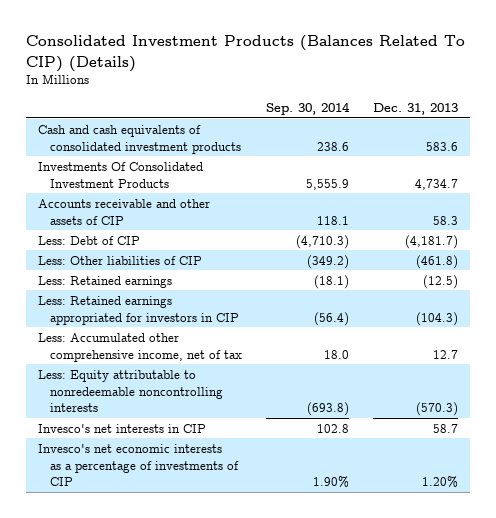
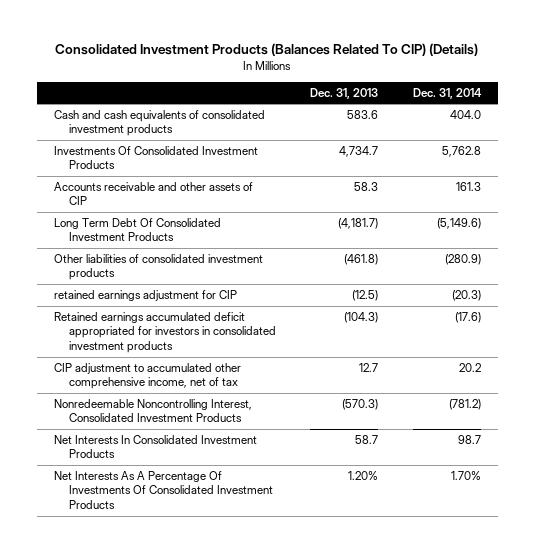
[266,101,351,115] Sep. 30, 2014 -> none
none -> [412,87,482,99] Dec. 31, 2014
[38,235,141,245] Less: Debt of CIP -> [53,218,221,242] Long Term Debt Of Consolidated Investment Products
[38,255,203,265] Less: Other liabilities of CIP -> [53,254,263,281] Other liabilities of consolidated investment products
[38,275,173,288] Less: Retained earnings -> [53,290,237,302] retained earnings adjustment for CIP
[38,295,240,325] Less: Retained earnings appropriated for investors in CIP -> [53,312,277,353] Retained earnings accumulated deficit appropriated for investors in consolidated investment products
[38,332,243,362] Less: Accumulated other comprehensive income, net of tax -> [53,363,241,390] CIP adjustment to accumulated other comprehensive income, net of tax
[38,369,224,413] Less: Equity attributable to nonredeemable noncontrolling interests -> [53,399,252,423] Nonredeemable Noncontrolling Interest, Consolidated Investment Products
[38,423,207,433] Invesco's net interests in CIP -> [53,435,257,459] Net Interests In Consolidated Investment Products
[38,443,240,487] Invesco's net economic interests as a percentage of investments of CIP -> [53,471,274,509] Net Interests As A Percentage Of Investments Of Consolidated Investment Products

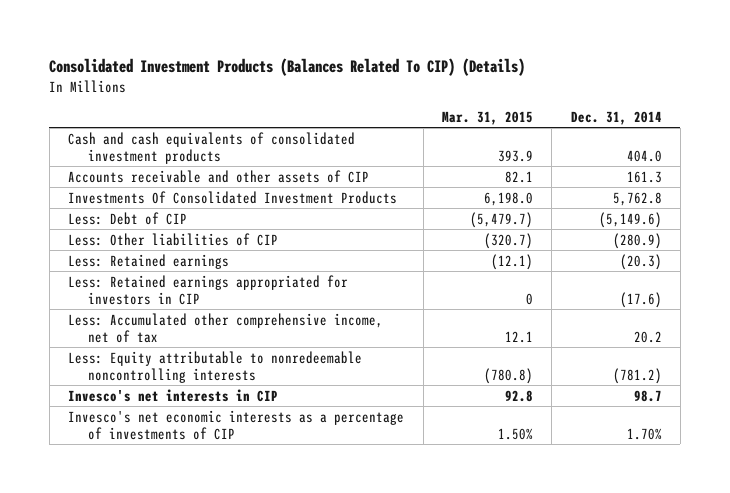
[310,87,379,99] Dec. 31, 2013 -> none
none -> [441,110,533,125] Mar. 31, 2015
[53,146,258,170] Investments Of Consolidated Investment Products -> [68,190,398,204] Investments Of Consolidated Investment Products
[53,218,221,242] Long Term Debt Of Consolidated Investment Products -> [68,211,188,225] Less: Debt of CIP
[53,254,263,281] Other liabilities of consolidated investment products -> [68,232,279,246] Less: Other liabilities of CIP
[53,290,237,302] retained earnings adjustment for CIP -> [68,253,230,269] Less: Retained earnings
[53,312,277,353] Retained earnings accumulated deficit appropriated for investors in consolidated investment products -> [68,274,349,305] Less: Retained earnings appropriated for investors in CIP
[53,363,241,390] CIP adjustment to accumulated other comprehensive income, net of tax -> [68,312,384,343] Less: Accumulated other comprehensive income, net of tax
[53,399,252,423] Nonredeemable Noncontrolling Interest, Consolidated Investment Products -> [68,350,363,383] Less: Equity attributable to nonredeemable noncontrolling interests
[53,435,257,459] Net Interests In Consolidated Investment Products -> [68,388,279,402] Invesco's net interests in CIP
[53,471,274,509] Net Interests As A Percentage Of Investments Of Consolidated Investment Products -> [68,409,405,440] Invesco's net economic interests as a percentage of investments of CIP

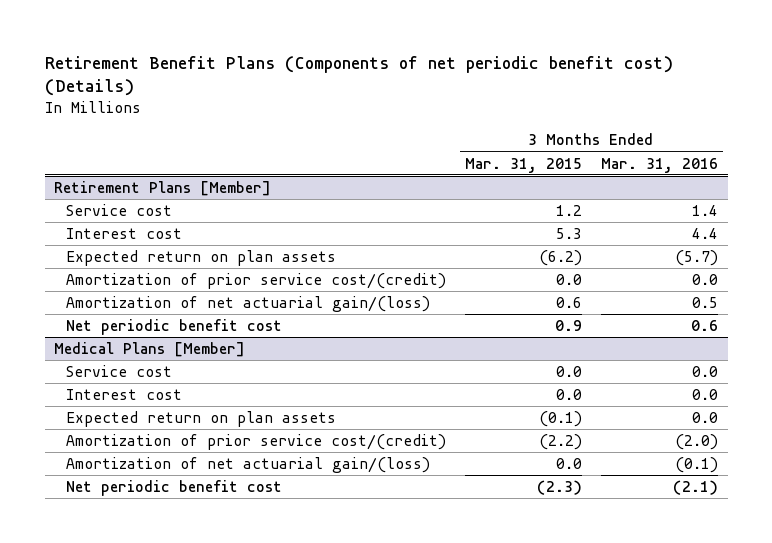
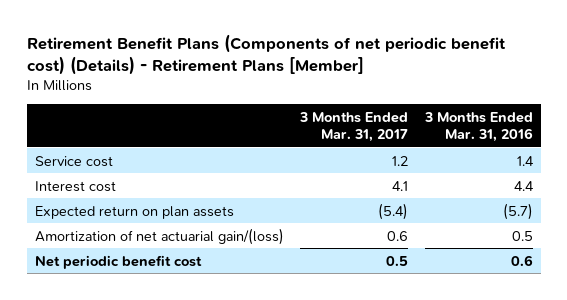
[44,55,673,97] Retirement Benefit Plans (Components of net periodic benefit cost) (Details) -> [26,33,506,75] Retirement Benefit Plans (Components of net periodic benefit cost) (Details) - Retirement Plans [Member]
[464,157,582,173] Mar. 31, 2015 -> none
none -> [299,112,409,143] 3 Months Ended Mar. 31, 2017
[54,180,272,196] Retirement Plans [Member] -> none
[65,272,446,289] Amortization of prior service cost/(credit) -> none
[54,341,246,357] Medical Plans [Member] -> none
[65,364,172,377] Service cost -> none
[65,388,182,400] Interest cost -> none
[65,410,336,427] Expected return on plan assets -> none
[65,433,446,450] Amortization of prior service cost/(credit) -> none
[65,456,430,473] Amortization of net actuarial gain/(loss) -> none
[65,479,282,496] Net periodic benefit cost -> none

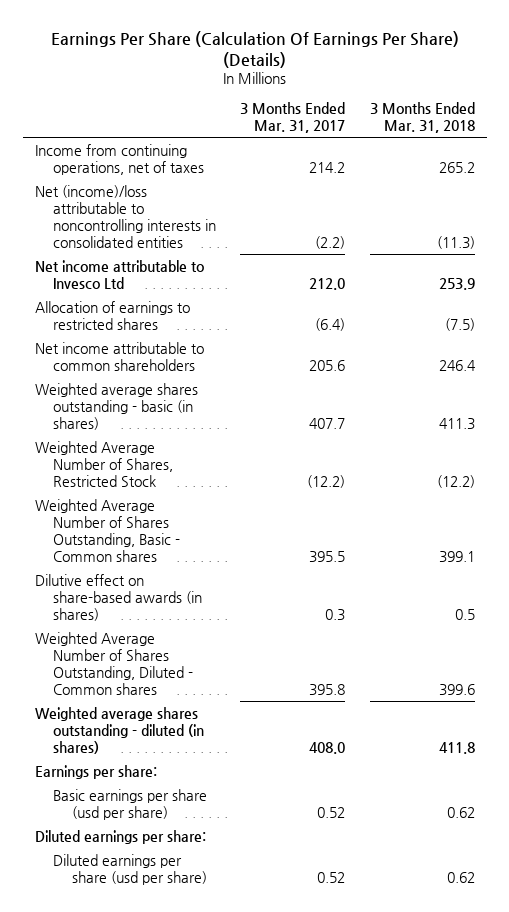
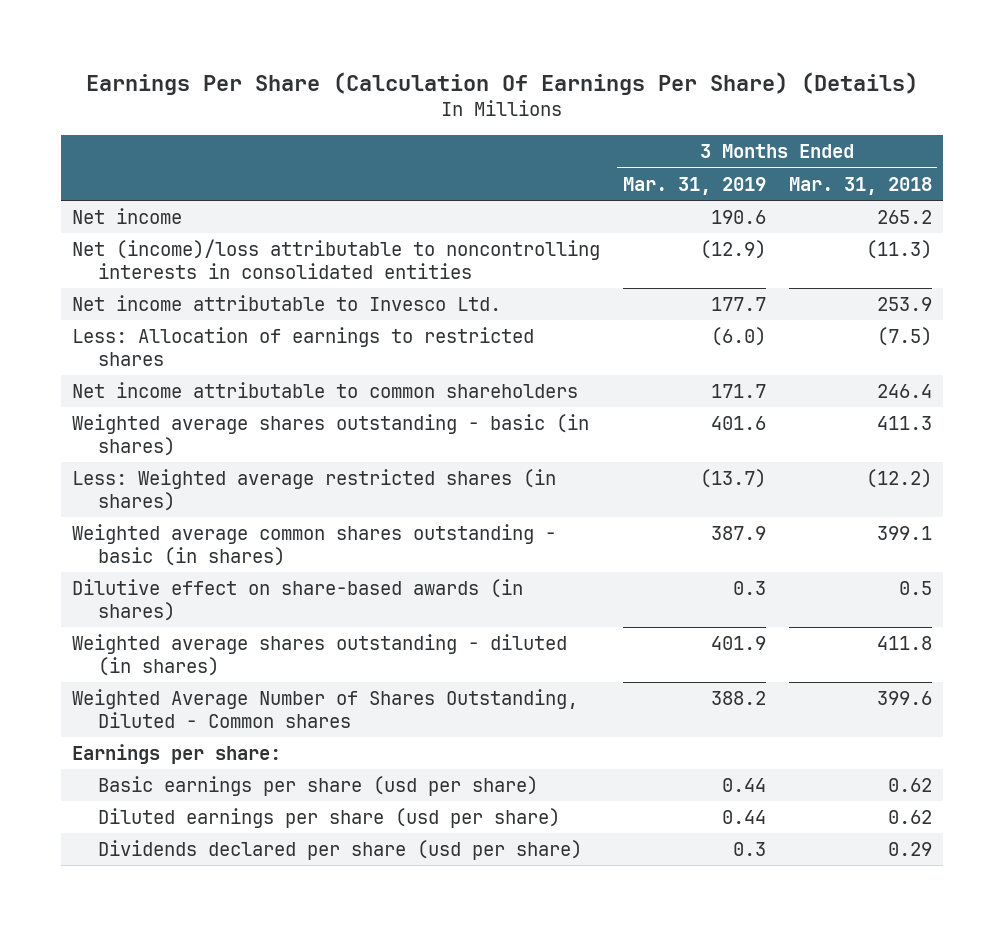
[240,102,346,134] 3 Months Ended Mar. 31, 2017 -> none
none -> [623,176,767,195] Mar. 31, 2019
[34,143,205,175] Income from continuing operations, net of taxes -> [72,208,183,225] Net income
[34,259,204,289] Net income attributable to Invesco Ltd -> [72,295,502,312] Net income attributable to Invesco Ltd.
[34,300,190,330] Allocation of earnings to restricted shares -> [72,327,535,367] Less: Allocation of earnings to restricted shares
[34,440,174,487] Weighted Average Number of Shares, Restricted Stock -> [72,469,557,512] Less: Weighted average restricted shares (in shares)
[34,498,181,562] Weighted Average Number of Shares Outstanding, Basic - Common shares -> [72,524,557,567] Weighted average common shares outstanding - basic (in shares)
[34,631,194,695] Weighted Average Number of Shares Outstanding, Diluted - Common shares -> [72,689,579,729] Weighted Average Number of Shares Outstanding, Diluted - Common shares
[34,829,206,844] Diluted earnings per share: -> none
none -> [97,840,582,861] Dividends declared per share (usd per share)

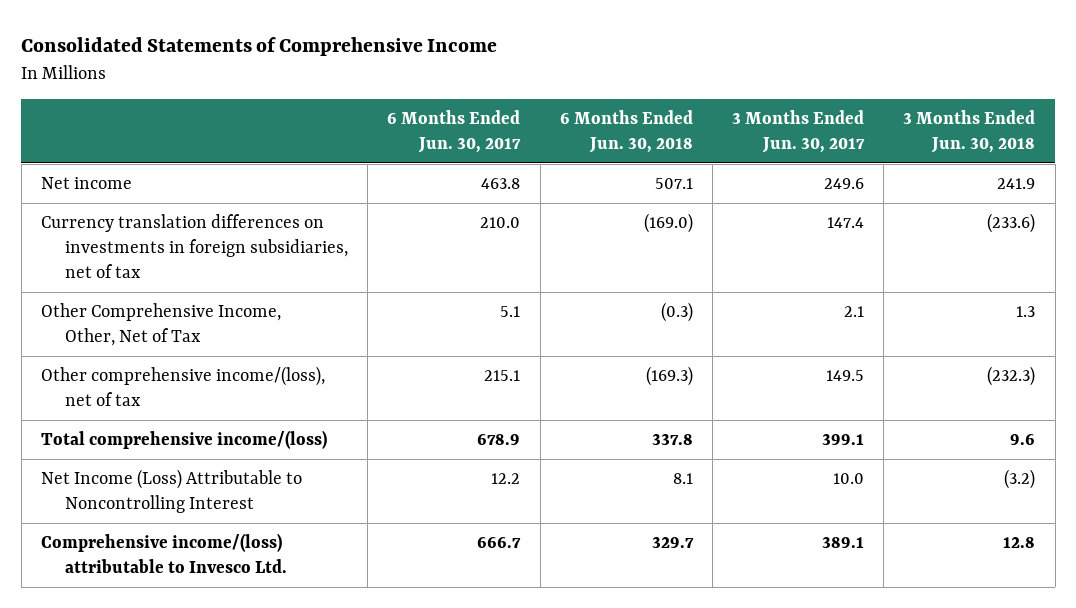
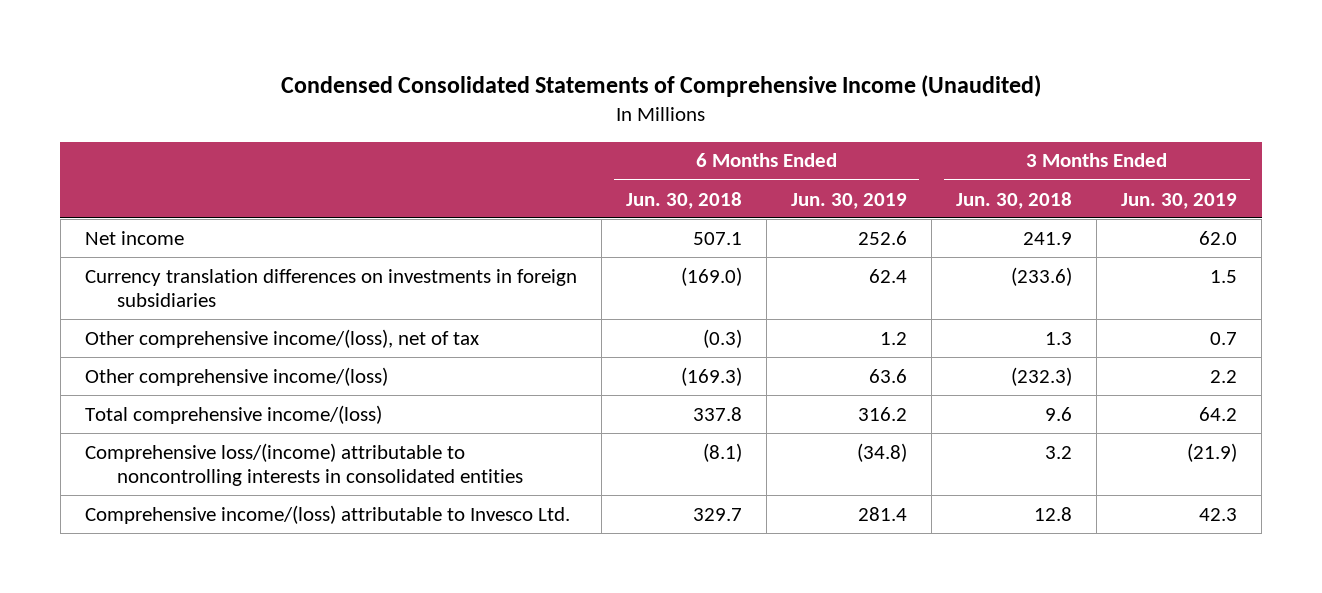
[21,37,498,57] Consolidated Statements of Comprehensive Income -> [281,74,1042,97] Condensed Consolidated Statements of Comprehensive Income (Unaudited)
[387,110,522,154] 6 Months Ended Jun. 30, 2017 -> none
[732,110,866,154] 3 Months Ended Jun. 30, 2017 -> none
none -> [791,192,908,209] Jun. 30, 2019
none -> [1121,192,1238,209] Jun. 30, 2019
[40,214,349,279] Currency translation differences on investments in foreign subsidiaries, net of tax -> [84,268,577,308] Currency translation differences on investments in foreign subsidiaries
[40,303,281,347] Other Comprehensive Income, Other, Net of Tax -> [84,328,479,348] Other comprehensive income/(loss), net of tax
[40,366,325,407] Other comprehensive income/(loss), net of tax -> [84,366,388,386] Other comprehensive income/(loss)
[40,469,302,514] Net Income (Loss) Attributable to Noncontrolling Interest -> [84,442,523,487] Comprehensive loss/(income) attributable to noncontrolling interests in consolidated entities
[672,473,693,485] 8.1 -> [702,442,742,462] (8.1)
[1004,469,1036,490] (3.2) -> [1045,445,1073,459] 3.2

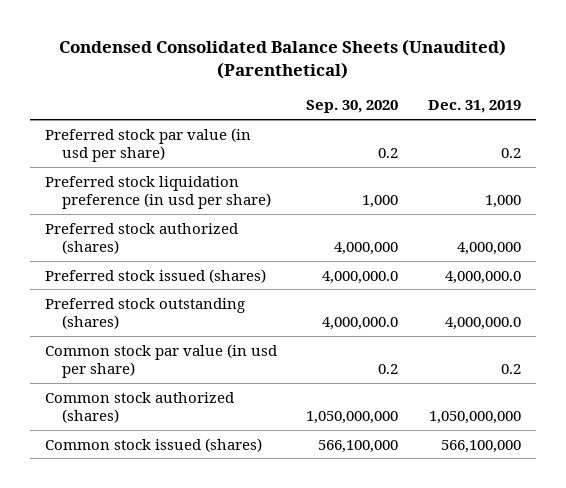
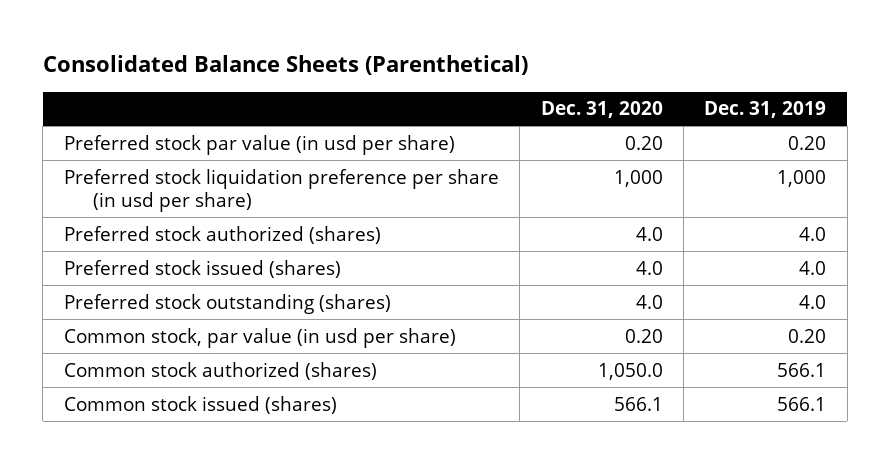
[58,38,506,79] Condensed Consolidated Balance Sheets (Unaudited) (Parenthetical) -> [42,55,528,76] Consolidated Balance Sheets (Parenthetical)
[306,100,399,114] Sep. 30, 2020 -> none
none -> [540,101,663,119] Dec. 31, 2020
[501,147,522,158] 0.2 -> [788,135,827,150] 0.20
[44,175,271,209] Preferred stock liquidation preference (in usd per share) -> [63,168,499,213] Preferred stock liquidation preference per share (in usd per share)
[457,241,522,255] 4,000,000 -> [799,226,827,241] 4.0
[445,270,522,284] 4,000,000.0 -> [799,260,827,275] 4.0
[445,316,522,330] 4,000,000.0 -> [799,294,827,309] 4.0
[44,343,277,378] Common stock par value (in usd per share) -> [63,327,456,348] Common stock, par value (in usd per share)
[501,363,522,374] 0.2 -> [788,328,827,343] 0.20
[429,410,522,424] 1,050,000,000 -> [777,362,827,377] 566.1
[441,439,522,453] 566,100,000 -> [777,396,827,411] 566.1

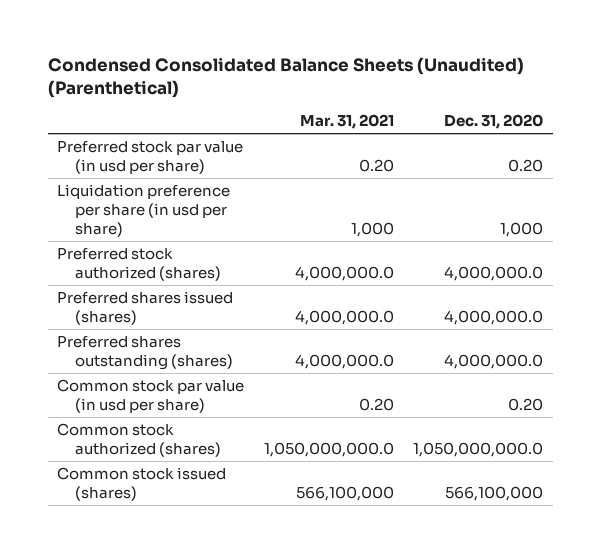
[42,55,528,76] Consolidated Balance Sheets (Parenthetical) -> [47,56,524,98] Condensed Consolidated Balance Sheets (Unaudited) (Parenthetical)
[704,101,827,119] Dec. 31, 2019 -> none
none -> [299,114,394,130] Mar. 31, 2021
[63,168,499,213] Preferred stock liquidation preference per share (in usd per share) -> [57,183,231,237] Liquidation preference per share (in usd per share)
[635,226,663,241] 4.0 -> [444,265,544,281] 4,000,000.0
[63,259,341,278] Preferred stock issued (shares) -> [57,290,234,325] Preferred shares issued (shares)
[635,260,663,275] 4.0 -> [444,309,544,325] 4,000,000.0
[63,293,391,314] Preferred stock outstanding (shares) -> [57,335,234,370] Preferred shares outstanding (shares)
[635,294,663,309] 4.0 -> [444,353,544,369] 4,000,000.0
[63,327,456,348] Common stock, par value (in usd per share) -> [57,378,245,413] Common stock par value (in usd per share)
[597,362,663,380] 1,050.0 -> [413,441,544,457] 1,050,000,000.0
[613,396,663,411] 566.1 -> [445,485,544,501] 566,100,000

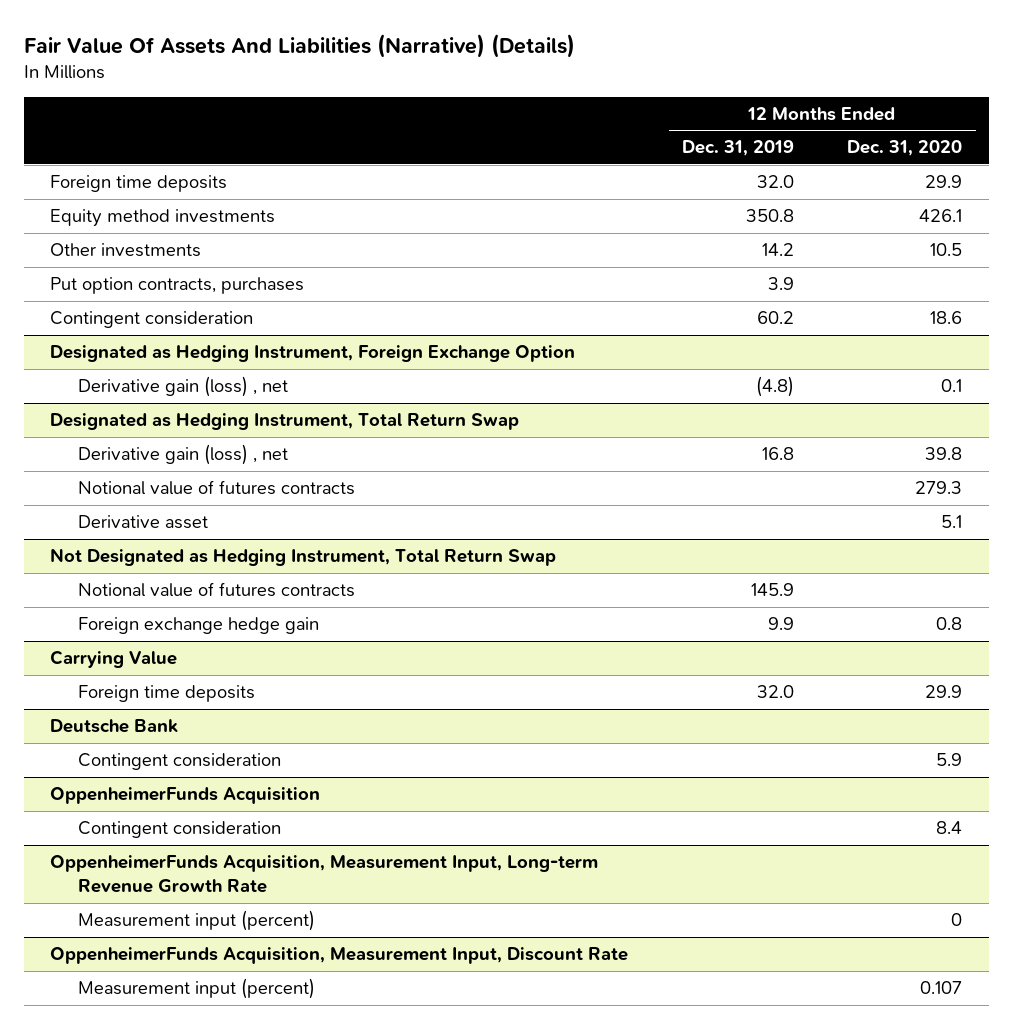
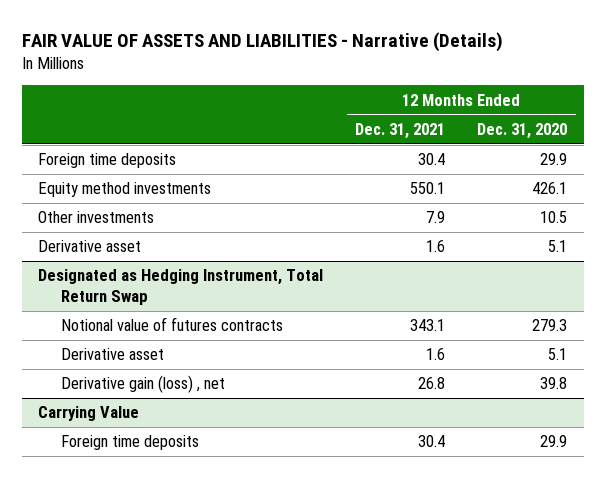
[23,33,575,58] Fair Value Of Assets And Liabilities (Narrative) (Details) -> [21,31,503,52] FAIR VALUE OF ASSETS AND LIABILITIES - Narrative (Details)
[681,140,794,157] Dec. 31, 2019 -> none
none -> [355,123,446,140] Dec. 31, 2021
[50,277,305,295] Put option contracts, purchases -> none
[50,311,254,329] Contingent consideration -> none
[50,345,576,363] Designated as Hedging Instrument, Foreign Exchange Option -> none
[78,376,289,398] Derivative gain (loss) , net -> none
none -> [37,240,141,253] Derivative asset
[50,548,557,567] Not Designated as Hedging Instrument, Total Return Swap -> none
[78,582,356,598] Notional value of futures contracts -> none
[78,617,320,635] Foreign exchange hedge gain -> none
[78,444,289,466] Derivative gain (loss) , net -> [60,375,225,394] Derivative gain (loss) , net
[50,719,179,734] Deutsche Bank -> none
[78,753,282,771] Contingent consideration -> none
[50,787,321,805] OppenheimerFunds Acquisition -> none
[78,821,282,839] Contingent consideration -> none
[50,855,599,894] OppenheimerFunds Acquisition, Measurement Input, Long-term Revenue Growth Rate -> none
[78,910,316,932] Measurement input (percent) -> none
[50,947,629,965] OppenheimerFunds Acquisition, Measurement Input, Discount Rate -> none
[78,978,316,1000] Measurement input (percent) -> none

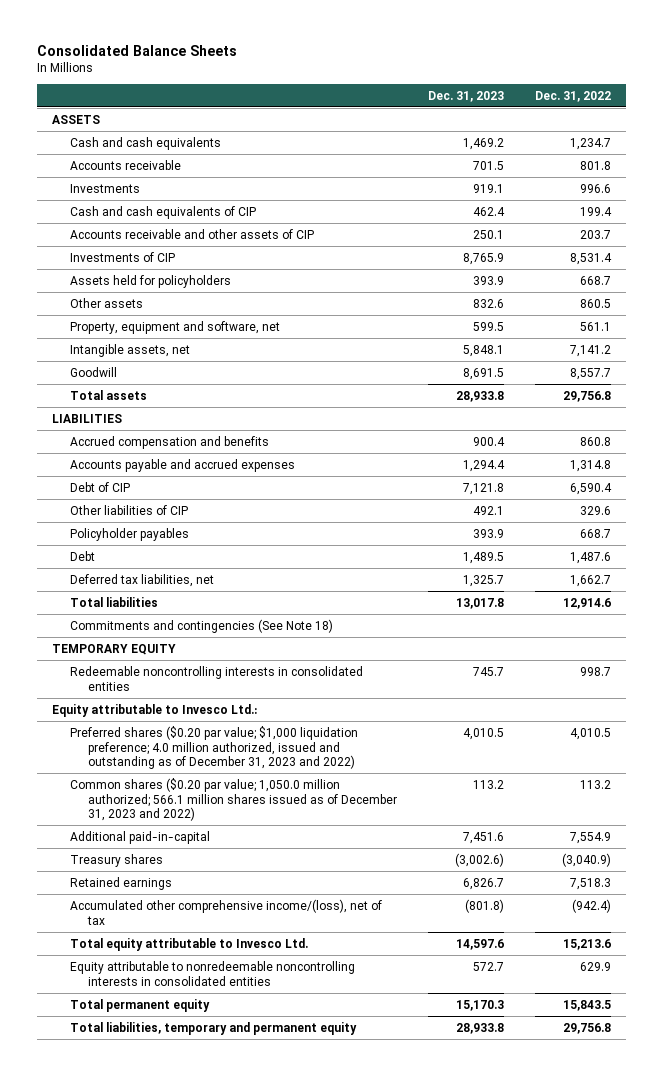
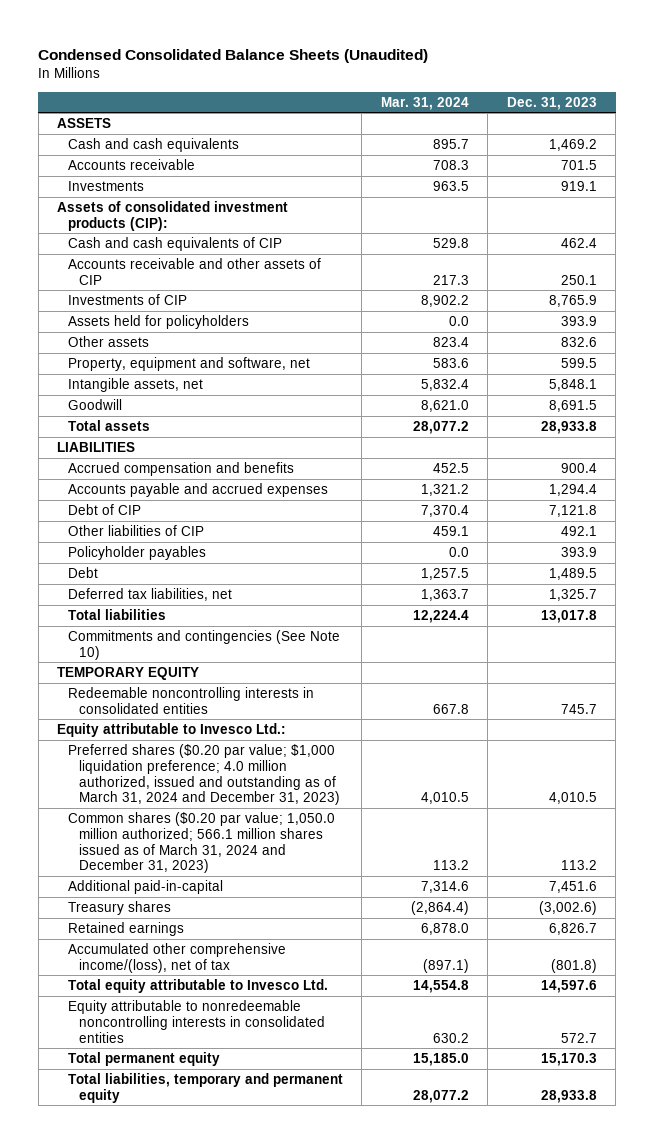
[36,44,237,56] Consolidated Balance Sheets -> [38,48,429,63] Condensed Consolidated Balance Sheets (Unaudited)
[534,90,611,102] Dec. 31, 2022 -> none
none -> [380,96,469,110] Mar. 31, 2024
none -> [57,201,289,231] Assets of consolidated investment products (CIP):
[70,618,334,633] Commitments and contingencies (See Note 18) -> [67,630,340,660] Commitments and contingencies (See Note 10)
[70,725,359,770] Preferred shares ($0.20 par value; $1,000 liquidation preference; 4.0 million authorized, issued and outstanding as of December 31, 2023 and 2022) -> [67,744,340,806] Preferred shares ($0.20 par value; $1,000 liquidation preference; 4.0 million authorized, issued and outstanding as of March 31, 2024 and December 31, 2023)
[70,777,397,822] Common shares ($0.20 par value; 1,050.0 million authorized; 566.1 million shares issued as of December 31, 2023 and 2022) -> [67,812,335,874] Common shares ($0.20 par value; 1,050.0 million authorized; 566.1 million shares issued as of March 31, 2024 and December 31, 2023)

